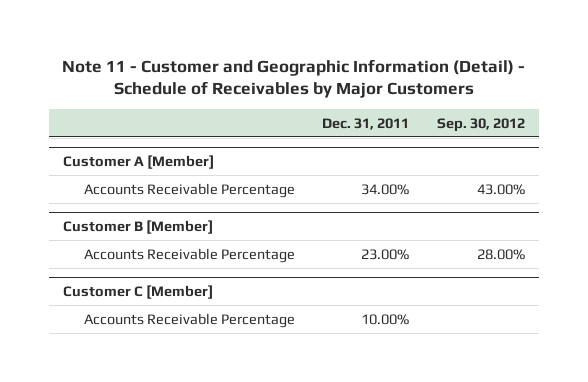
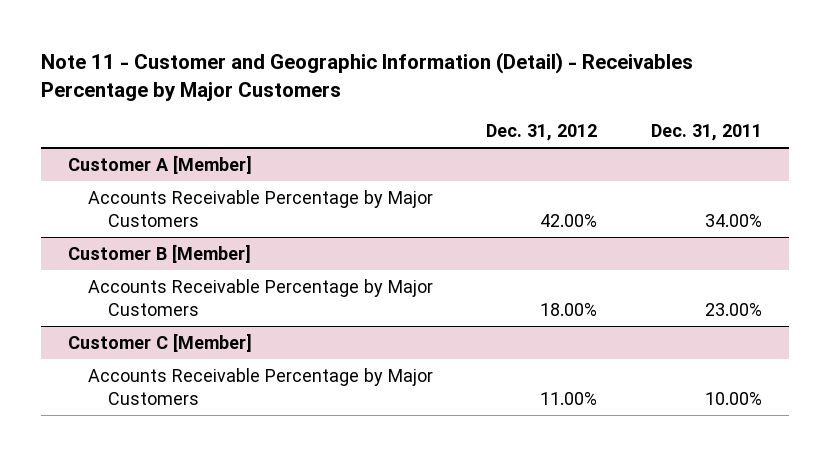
[61,58,525,99] Note 11 - Customer and Geographic Information (Detail) - Schedule of Receivables by Major Customers -> [40,51,693,101] Note 11 - Customer and Geographic Information (Detail) - Receivables Percentage by Major Customers
[436,117,525,132] Sep. 30, 2012 -> none
none -> [486,124,598,142] Dec. 31, 2012
[83,182,295,198] Accounts Receivable Percentage -> [87,189,433,228] Accounts Receivable Percentage by Major Customers
[83,247,295,263] Accounts Receivable Percentage -> [87,278,433,317] Accounts Receivable Percentage by Major Customers
[83,312,295,328] Accounts Receivable Percentage -> [87,367,433,406] Accounts Receivable Percentage by Major Customers

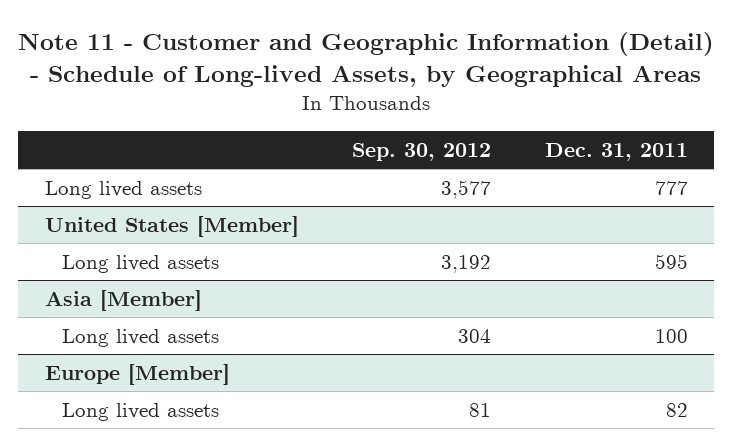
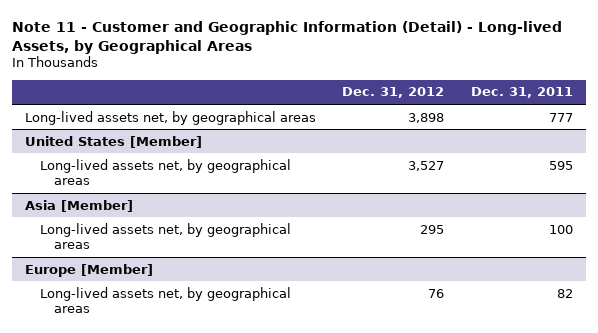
[18,32,715,88] Note 11 - Customer and Geographic Information (Detail) - Schedule of Long-lived Assets, by Geographical Areas -> [12,20,563,54] Note 11 - Customer and Geographic Information (Detail) - Long-lived Assets, by Geographical Areas
[352,142,492,161] Sep. 30, 2012 -> none
none -> [342,87,445,99] Dec. 31, 2012
[44,180,202,199] Long lived assets -> [25,110,317,125] Long-lived assets net, by geographical areas
[61,254,219,273] Long lived assets -> [39,158,291,186] Long-lived assets net, by geographical areas
[61,328,219,347] Long lived assets -> [39,222,291,250] Long-lived assets net, by geographical areas
[61,402,219,421] Long lived assets -> [39,286,291,314] Long-lived assets net, by geographical areas

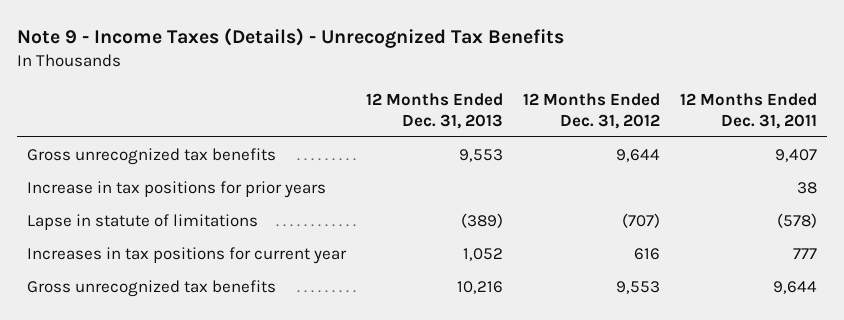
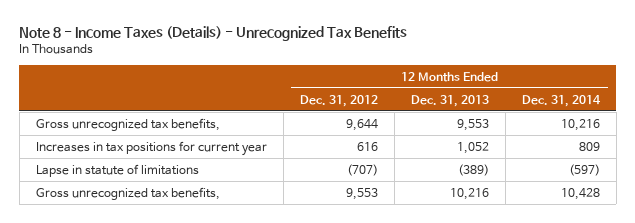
[16,28,564,49] Note 9 - Income Taxes (Details) - Unrecognized Tax Benefits -> [19,26,408,42] Note 8 - Income Taxes (Details) - Unrecognized Tax Benefits
[679,92,817,129] 12 Months Ended Dec. 31, 2011 -> none
none -> [521,94,601,107] Dec. 31, 2014
[26,180,326,198] Increase in tax positions for prior years -> none
[26,147,276,165] Gross unrecognized tax benefits -> [35,117,220,131] Gross unrecognized tax benefits,
[26,213,258,230] Lapse in statute of limitations -> [35,163,199,177] Lapse in statute of limitations
[26,279,276,297] Gross unrecognized tax benefits -> [35,186,220,200] Gross unrecognized tax benefits,

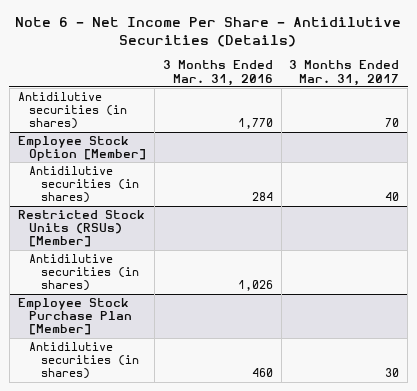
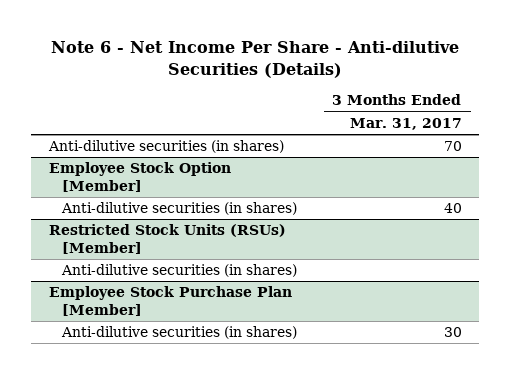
[15,17,402,47] Note 6 - Net Income Per Share - Antidilutive Securities (Details) -> [51,41,460,79] Note 6 - Net Income Per Share - Anti-dilutive Securities (Details)
[162,60,273,86] 3 Months Ended Mar. 31, 2016 -> none
[17,91,128,130] Antidilutive securities (in shares) -> [48,140,285,154] Anti-dilutive securities (in shares)
[29,165,139,204] Antidilutive securities (in shares) -> [61,202,298,216] Anti-dilutive securities (in shares)
[29,253,139,292] Antidilutive securities (in shares) -> [61,264,298,278] Anti-dilutive securities (in shares)
[29,341,139,380] Antidilutive securities (in shares) -> [61,326,298,340] Anti-dilutive securities (in shares)

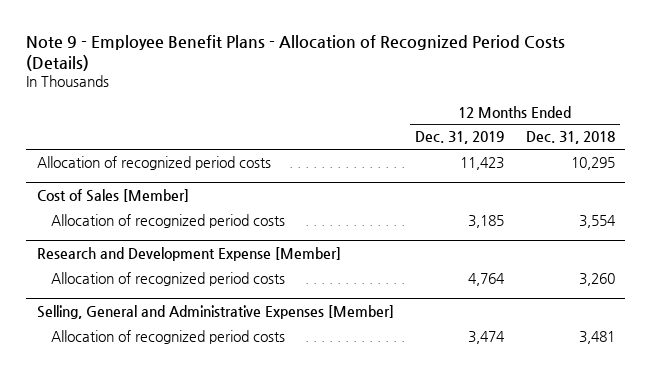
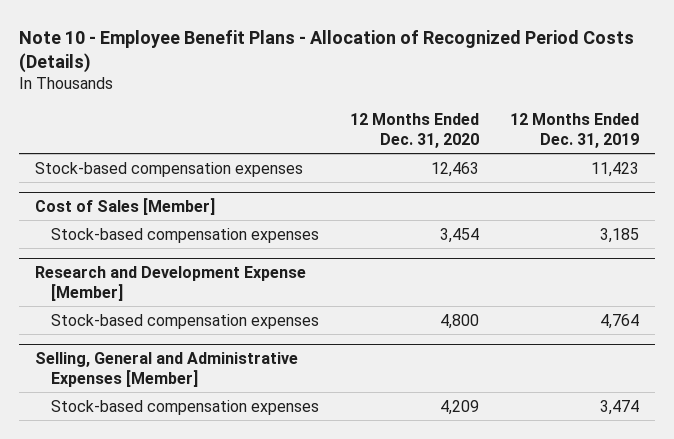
[26,34,566,71] Note 9 - Employee Benefit Plans - Allocation of Recognized Period Costs (Details) -> [19,29,635,73] Note 10 - Employee Benefit Plans - Allocation of Recognized Period Costs (Details)
[525,131,615,145] Dec. 31, 2018 -> none
none -> [349,112,479,148] 12 Months Ended Dec. 31, 2020
[36,156,271,171] Allocation of recognized period costs -> [34,161,303,177] Stock-based compensation expenses
[50,214,285,229] Allocation of recognized period costs -> [50,227,319,243] Stock-based compensation expenses
[50,272,285,287] Allocation of recognized period costs -> [50,313,319,329] Stock-based compensation expenses
[50,330,285,345] Allocation of recognized period costs -> [50,399,319,415] Stock-based compensation expenses

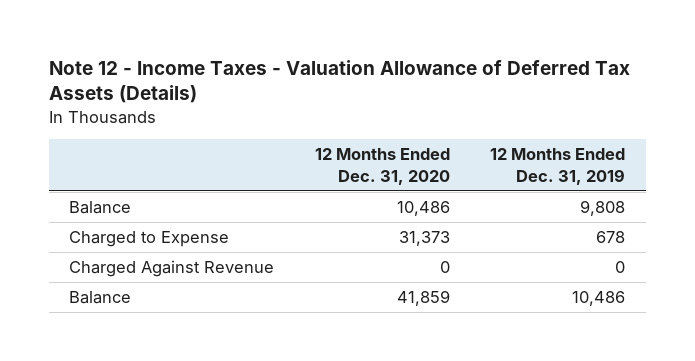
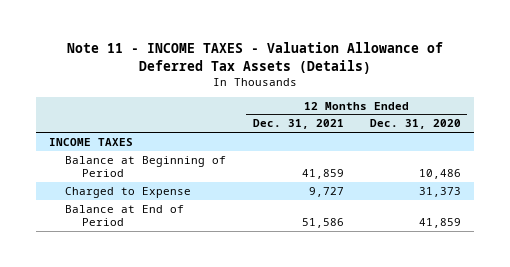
[49,59,631,104] Note 12 - Income Taxes - Valuation Allowance of Deferred Tax Assets (Details) -> [66,42,443,74] Note 11 - INCOME TAXES - Valuation Allowance of Deferred Tax Assets (Details)
[490,148,626,185] 12 Months Ended Dec. 31, 2019 -> none
none -> [252,119,344,130] Dec. 31, 2021
none -> [48,137,133,146] INCOME TAXES
[69,201,132,215] Balance -> [65,155,227,178] Balance at Beginning of Period
[69,260,275,278] Charged Against Revenue -> none
[69,291,132,305] Balance -> [65,204,185,227] Balance at End of Period

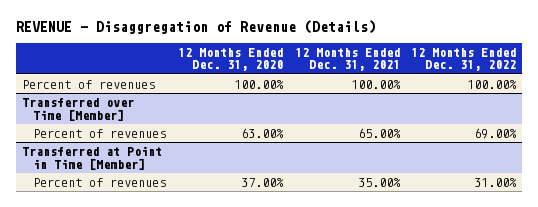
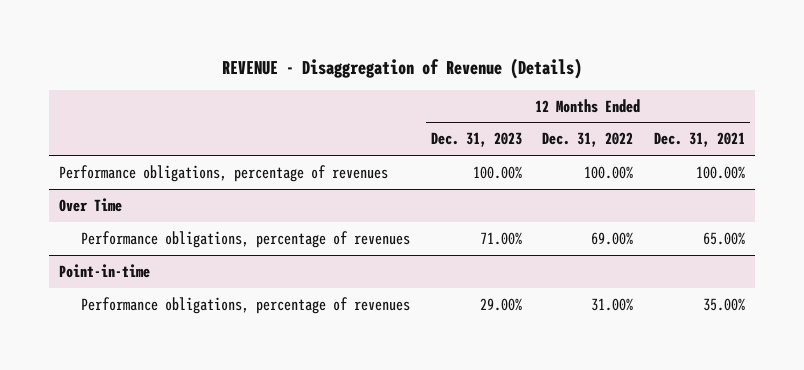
[178,47,284,72] 12 Months Ended Dec. 31, 2020 -> none
none -> [430,132,522,148] Dec. 31, 2023
[22,79,156,89] Percent of revenues -> [59,164,389,182] Performance obligations, percentage of revenues
[22,97,135,121] Transferred over Time [Member] -> [59,197,123,212] Over Time
[33,128,167,138] Percent of revenues -> [81,230,411,248] Performance obligations, percentage of revenues
[22,145,163,170] Transferred at Point in Time [Member] -> [59,263,151,278] Point-in-time
[33,177,167,187] Percent of revenues -> [81,296,411,314] Performance obligations, percentage of revenues

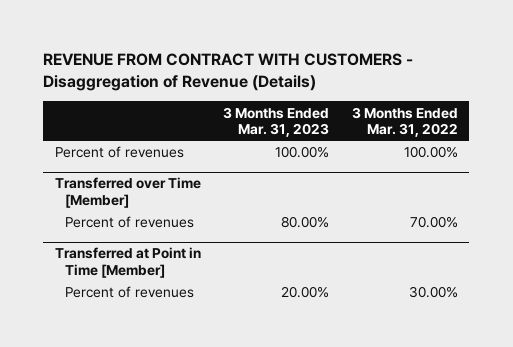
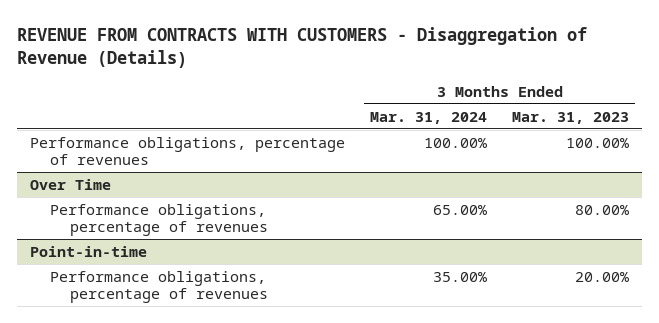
[43,53,414,92] REVENUE FROM CONTRACT WITH CUSTOMERS - Disaggregation of Revenue (Details) -> [17,26,588,68] REVENUE FROM CONTRACTS WITH CUSTOMERS - Disaggregation of Revenue (Details)
[351,106,458,137] 3 Months Ended Mar. 31, 2022 -> none
none -> [369,111,487,124] Mar. 31, 2024
[54,146,184,159] Percent of revenues -> [29,136,345,166] Performance obligations, percentage of revenues
[54,177,201,208] Transferred over Time [Member] -> [29,178,111,190] Over Time
[64,216,194,229] Percent of revenues -> [49,203,268,237] Performance obligations, percentage of revenues
[54,247,201,278] Transferred at Point in Time [Member] -> [29,245,147,257] Point-in-time
[64,286,194,299] Percent of revenues -> [49,270,268,304] Performance obligations, percentage of revenues

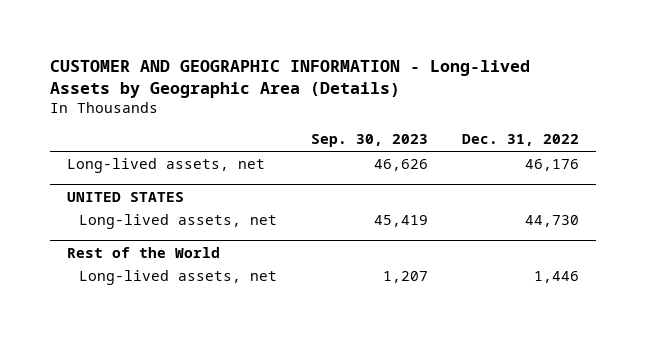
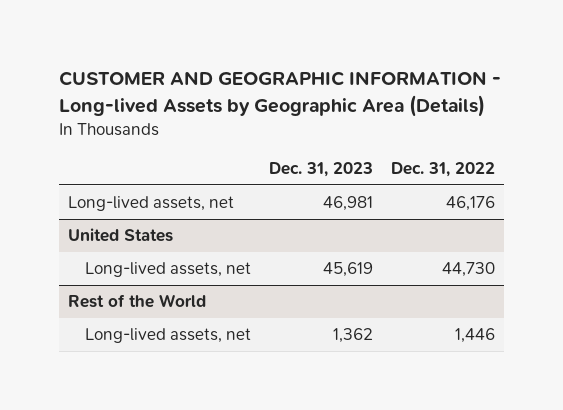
[310,134,428,148] Sep. 30, 2023 -> none
none -> [269,162,374,178] Dec. 31, 2023
[66,191,184,202] UNITED STATES -> [67,228,173,243] United States

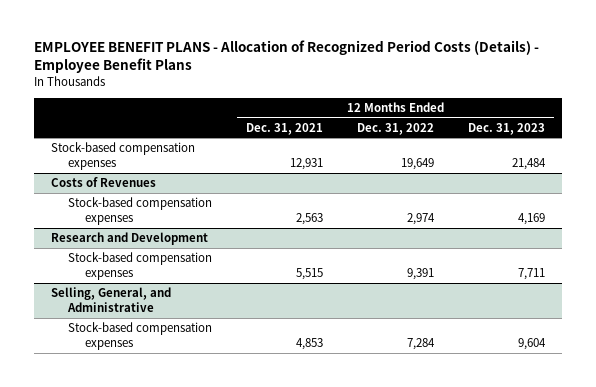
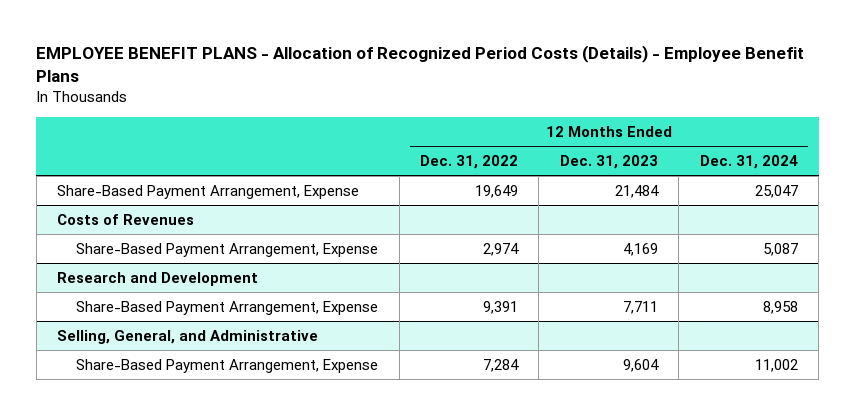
[245,122,323,135] Dec. 31, 2021 -> none
none -> [699,155,798,170] Dec. 31, 2024
[50,142,195,171] Stock-based compensation expenses -> [57,184,360,199] Share-Based Payment Arrangement, Expense
[67,197,212,226] Stock-based compensation expenses -> [76,242,379,257] Share-Based Payment Arrangement, Expense
[67,252,212,281] Stock-based compensation expenses -> [76,300,379,315] Share-Based Payment Arrangement, Expense
[67,322,212,351] Stock-based compensation expenses -> [76,358,379,373] Share-Based Payment Arrangement, Expense

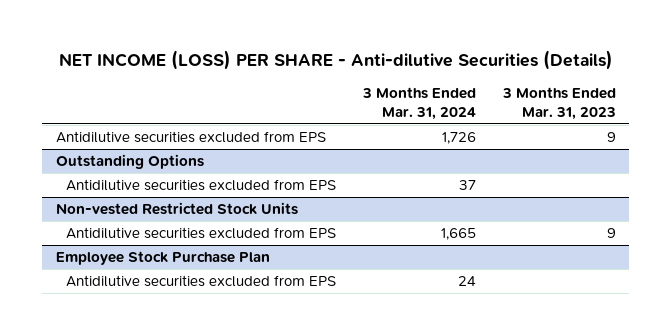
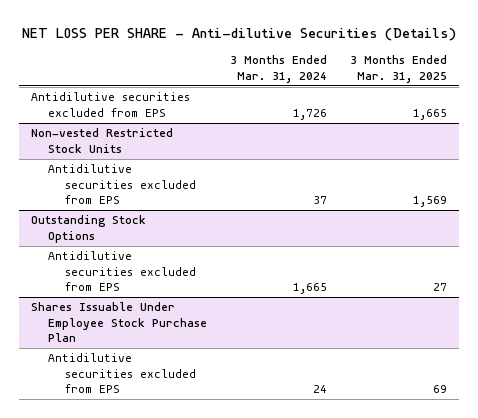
[58,49,613,70] NET INCOME (LOSS) PER SHARE - Anti-dilutive Securities (Details) -> [22,28,457,42] NET LOSS PER SHARE - Anti-dilutive Securities (Details)
[501,86,616,120] 3 Months Ended Mar. 31, 2023 -> none
none -> [350,55,448,83] 3 Months Ended Mar. 31, 2025
[55,153,204,169] Outstanding Options -> none
[66,178,337,191] Antidilutive securities excluded from EPS -> none
none -> [47,164,196,205] Antidilutive securities excluded from EPS
none -> [30,215,146,243] Outstanding Stock Options
[55,250,270,265] Employee Stock Purchase Plan -> [30,302,207,343] Shares Issuable Under Employee Stock Purchase Plan

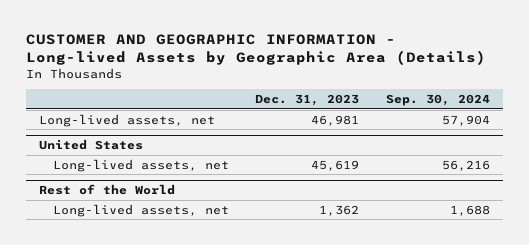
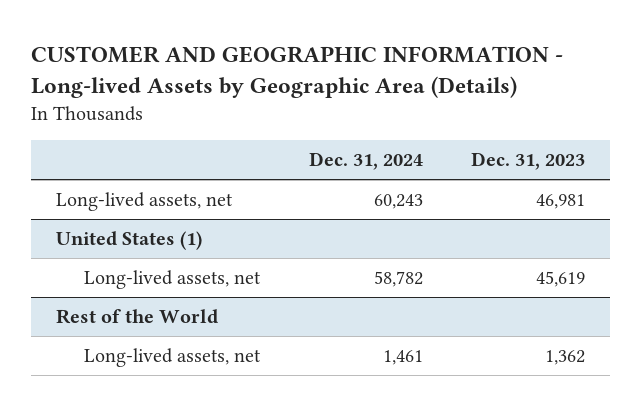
[385,93,490,106] Sep. 30, 2024 -> none
none -> [308,152,423,171] Dec. 31, 2024
[39,139,144,151] United States -> [55,231,202,251] United States (1)

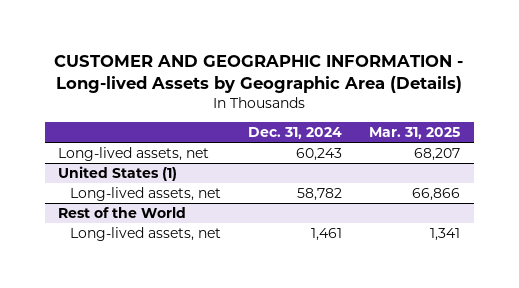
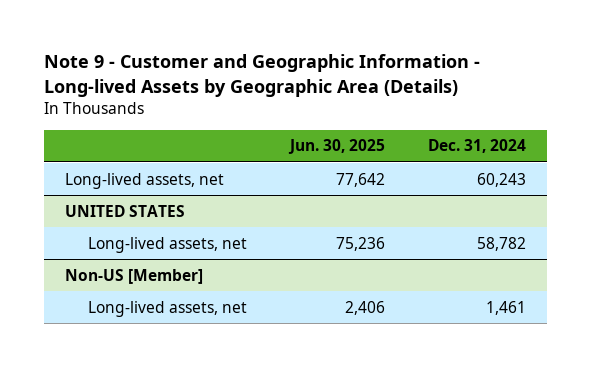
[54,54,464,93] CUSTOMER AND GEOGRAPHIC INFORMATION - Long-lived Assets by Geographic Area (Details) -> [43,54,480,97] Note 9 - Customer and Geographic Information - Long-lived Assets by Geographic Area (Details)
[369,127,461,140] Mar. 31, 2025 -> none
none -> [287,139,385,155] Jun. 30, 2025
[58,166,178,182] United States (1) -> [65,204,186,217] UNITED STATES
[58,207,187,219] Rest of the World -> [65,268,204,284] Non-US [Member]

